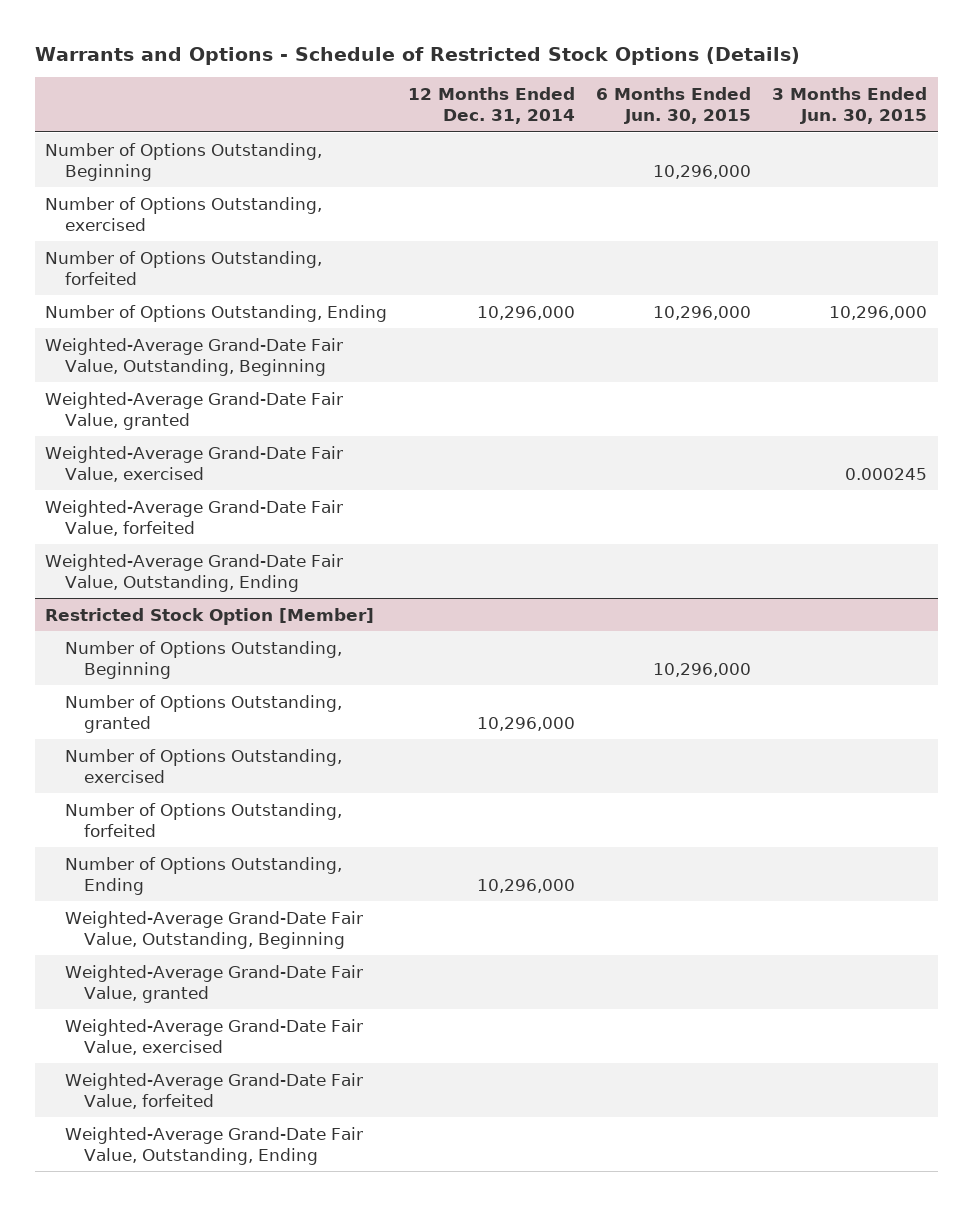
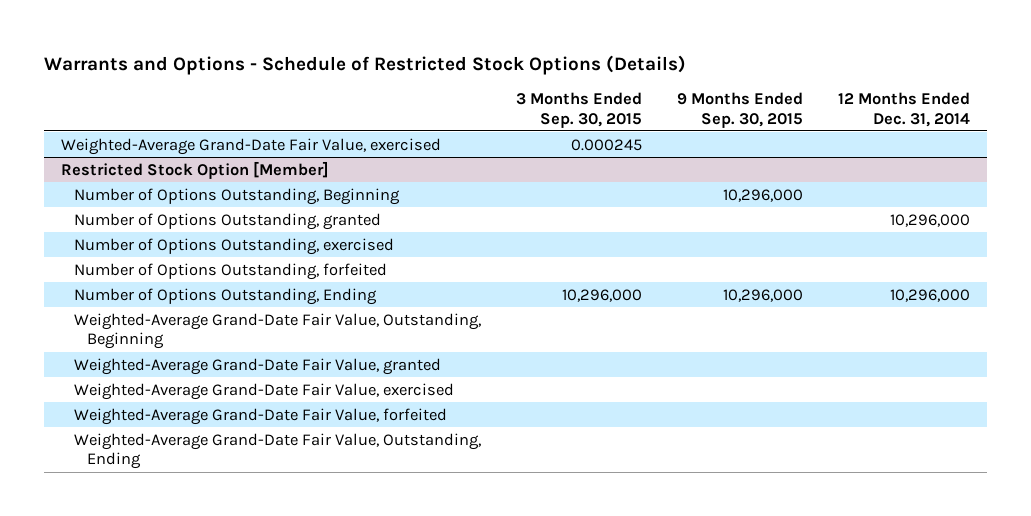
[596,87,752,125] 6 Months Ended Jun. 30, 2015 -> none
[772,87,928,125] 3 Months Ended Jun. 30, 2015 -> none
none -> [515,91,642,128] 3 Months Ended Sep. 30, 2015
none -> [676,91,803,128] 9 Months Ended Sep. 30, 2015
[45,142,323,181] Number of Options Outstanding, Beginning -> none
[45,196,323,231] Number of Options Outstanding, exercised -> none
[45,250,323,285] Number of Options Outstanding, forfeited -> none
[45,304,388,322] Number of Options Outstanding, Ending -> none
[45,337,344,376] Weighted-Average Grand-Date Fair Value, Outstanding, Beginning -> none
[45,391,344,430] Weighted-Average Grand-Date Fair Value, granted -> none
[45,499,344,536] Weighted-Average Grand-Date Fair Value, forfeited -> none
[45,553,344,592] Weighted-Average Grand-Date Fair Value, Outstanding, Ending -> none

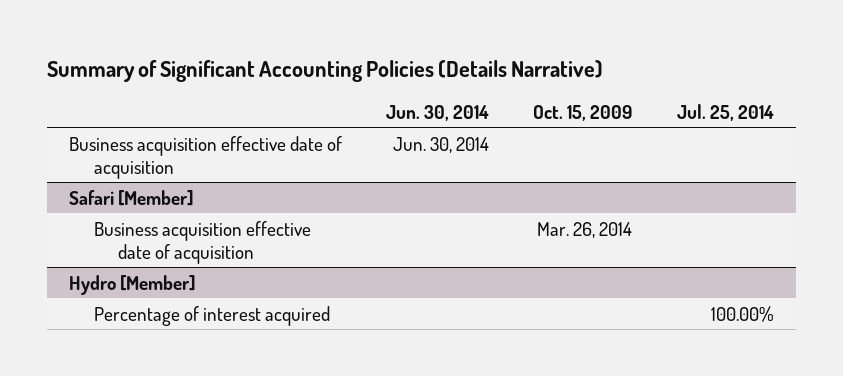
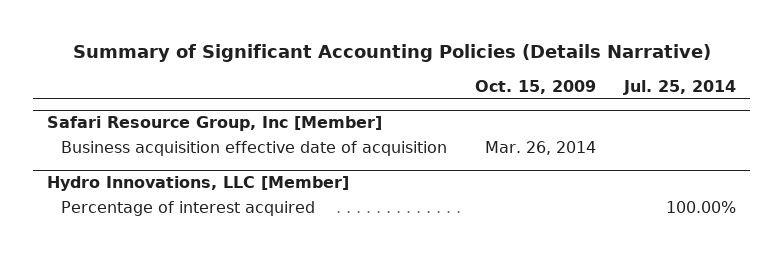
[386,104,490,121] Jun. 30, 2014 -> none
[69,135,343,179] Business acquisition effective date of acquisition -> none
[69,189,195,206] Safari [Member] -> [47,116,383,132] Safari Resource Group, Inc [Member]
[69,274,197,295] Hydro [Member] -> [47,176,350,192] Hydro Innovations, LLC [Member]

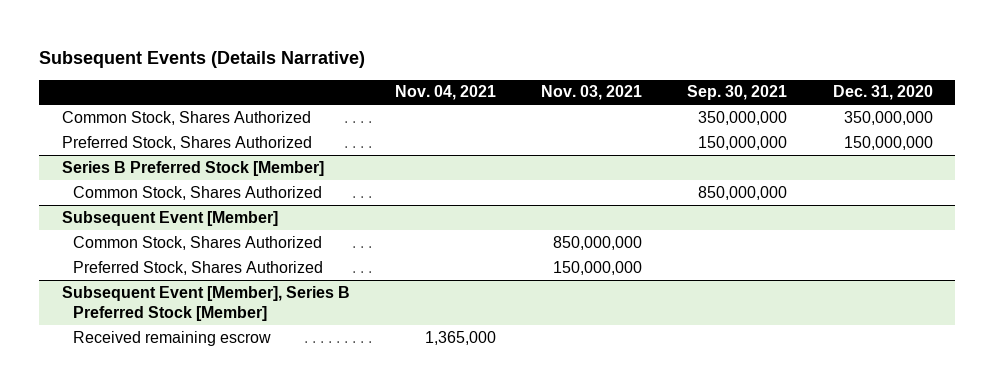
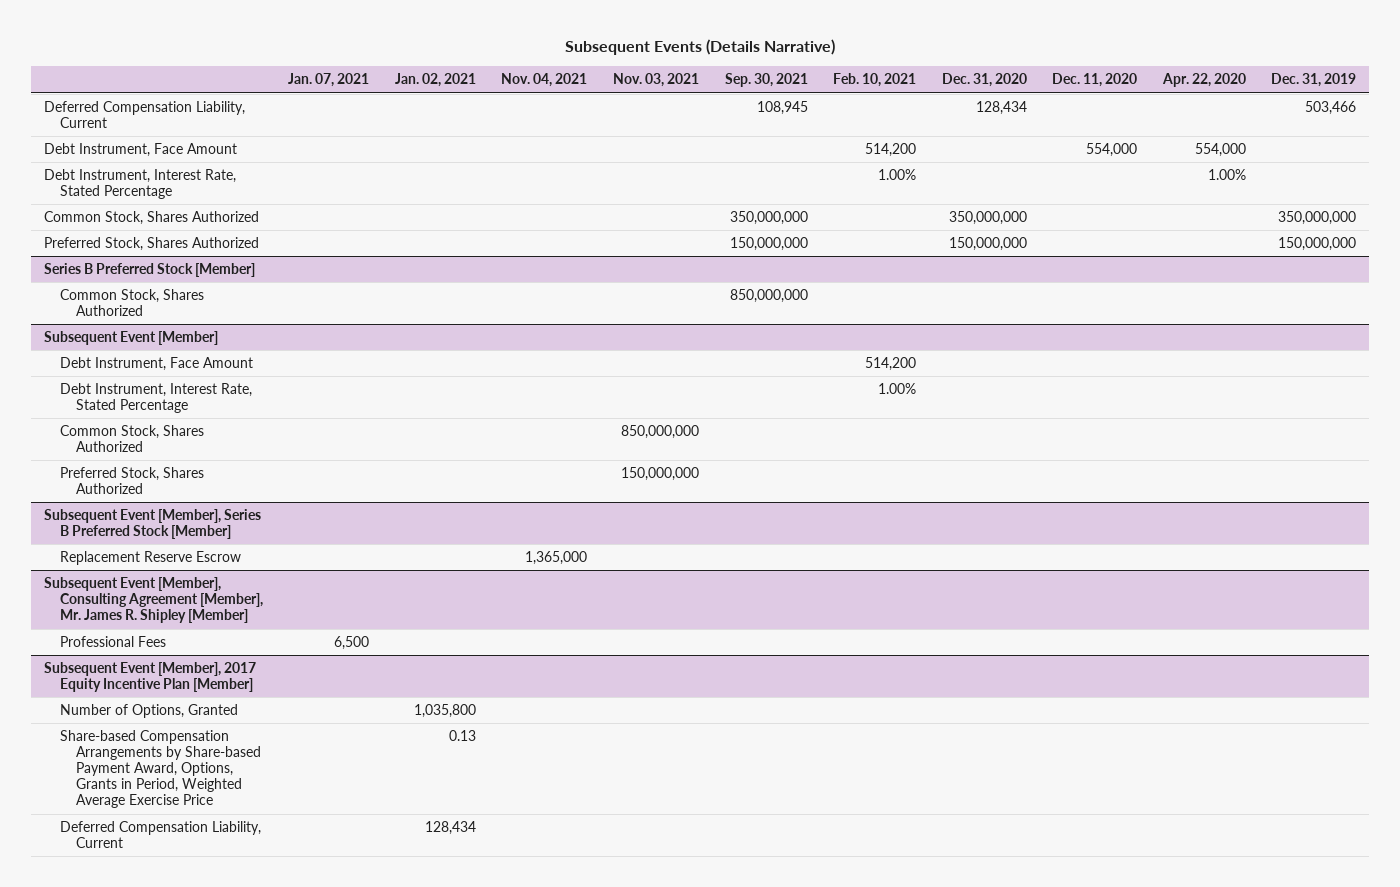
none -> [288,73,370,88] Jan. 07, 2021
none -> [394,73,476,88] Jan. 02, 2021
none -> [833,73,917,88] Feb. 10, 2021
none -> [1052,73,1138,88] Dec. 11, 2020
none -> [1161,73,1246,88] Apr. 22, 2020
none -> [1271,73,1357,88] Dec. 31, 2019
none -> [43,101,245,129] Deferred Compensation Liability, Current
none -> [43,143,237,158] Debt Instrument, Face Amount
none -> [43,169,236,200] Debt Instrument, Interest Rate, Stated Percentage
none -> [59,357,253,372] Debt Instrument, Face Amount
none -> [59,383,252,414] Debt Instrument, Interest Rate, Stated Percentage
[73,330,272,346] Received remaining escrow -> [59,551,241,566] Replacement Reserve Escrow
none -> [43,577,263,624] Subsequent Event [Member], Consulting Agreement [Member], Mr. James R. Shipley [Member]
none -> [59,636,166,648] Professional Fees
none -> [43,662,256,693] Subsequent Event [Member], 2017 Equity Incentive Plan [Member]
none -> [59,704,238,719] Number of Options, Granted
none -> [59,730,261,809] Share-based Compensation Arrangements by Share-based Payment Award, Options, Grants in Period, Weighted Average Exercise Price
none -> [59,821,261,849] Deferred Compensation Liability, Current

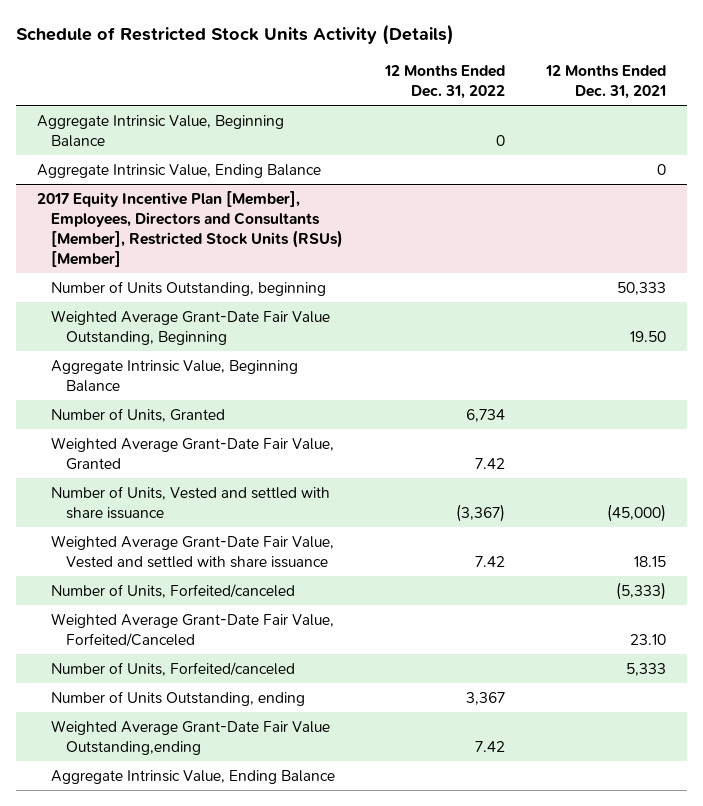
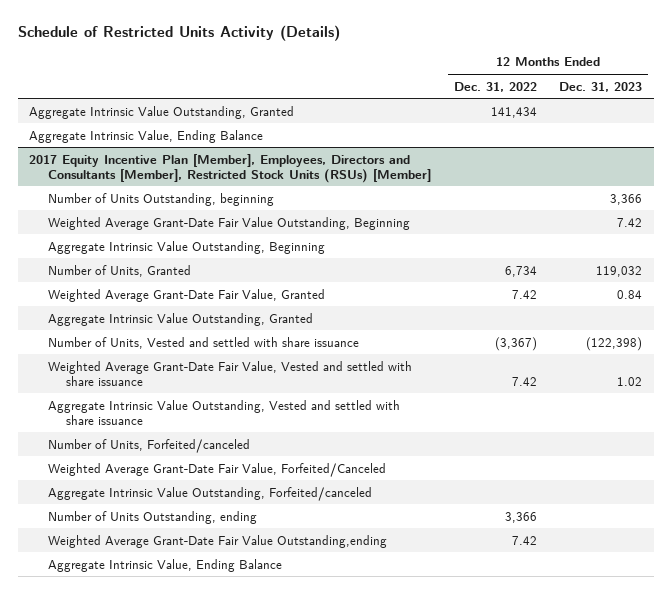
[15,24,454,46] Schedule of Restricted Stock Units Activity (Details) -> [17,25,340,42] Schedule of Restricted Units Activity (Details)
[545,64,667,99] 12 Months Ended Dec. 31, 2021 -> none
none -> [559,81,643,92] Dec. 31, 2023
[36,114,284,147] Aggregate Intrinsic Value, Beginning Balance -> none
none -> [29,105,295,119] Aggregate Intrinsic Value Outstanding, Granted
[51,359,299,392] Aggregate Intrinsic Value, Beginning Balance -> [47,240,325,254] Aggregate Intrinsic Value Outstanding, Beginning
none -> [47,312,313,326] Aggregate Intrinsic Value Outstanding, Granted
none -> [47,399,400,425] Aggregate Intrinsic Value Outstanding, Vested and settled with share issuance
[51,661,296,676] Number of Units, Forfeited/canceled -> none
none -> [47,486,372,501] Aggregate Intrinsic Value Outstanding, Forfeited/canceled
[465,691,505,705] 3,367 -> [504,511,537,523] 3,366

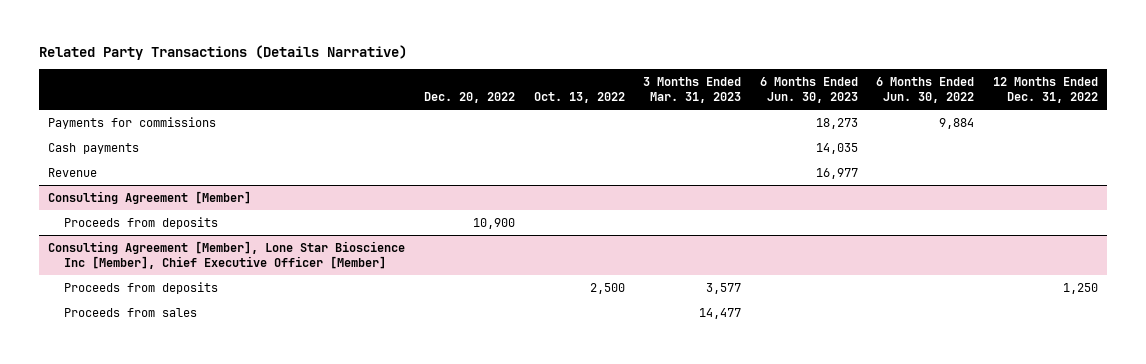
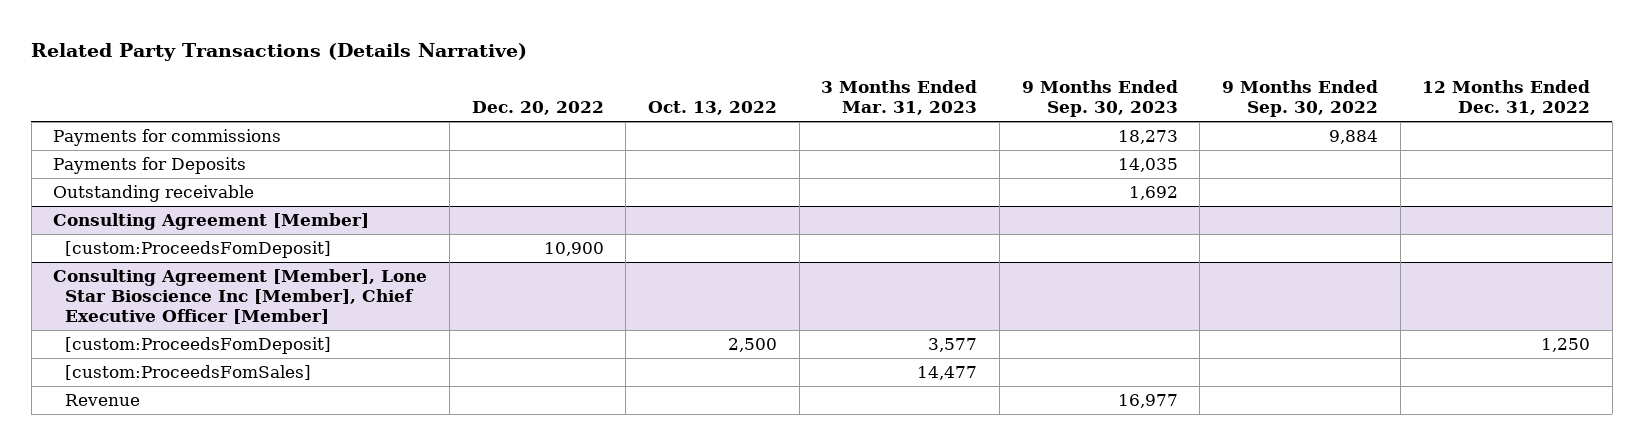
[759,76,858,104] 6 Months Ended Jun. 30, 2023 -> none
[876,76,975,104] 6 Months Ended Jun. 30, 2022 -> none
none -> [1021,80,1178,117] 9 Months Ended Sep. 30, 2023
none -> [1221,80,1378,117] 9 Months Ended Sep. 30, 2022
[48,167,98,177] Revenue -> none
[48,142,140,154] Cash payments -> [53,157,247,175] Payments for Deposits
none -> [53,185,255,203] Outstanding receivable
[63,216,218,229] Proceeds from deposits -> [64,241,331,259] [custom:ProceedsFomDeposit]
[63,281,218,294] Proceeds from deposits -> [64,337,331,355] [custom:ProceedsFomDeposit]
[63,307,197,317] Proceeds from sales -> [64,365,311,381] [custom:ProceedsFomSales]
none -> [64,394,140,407] Revenue

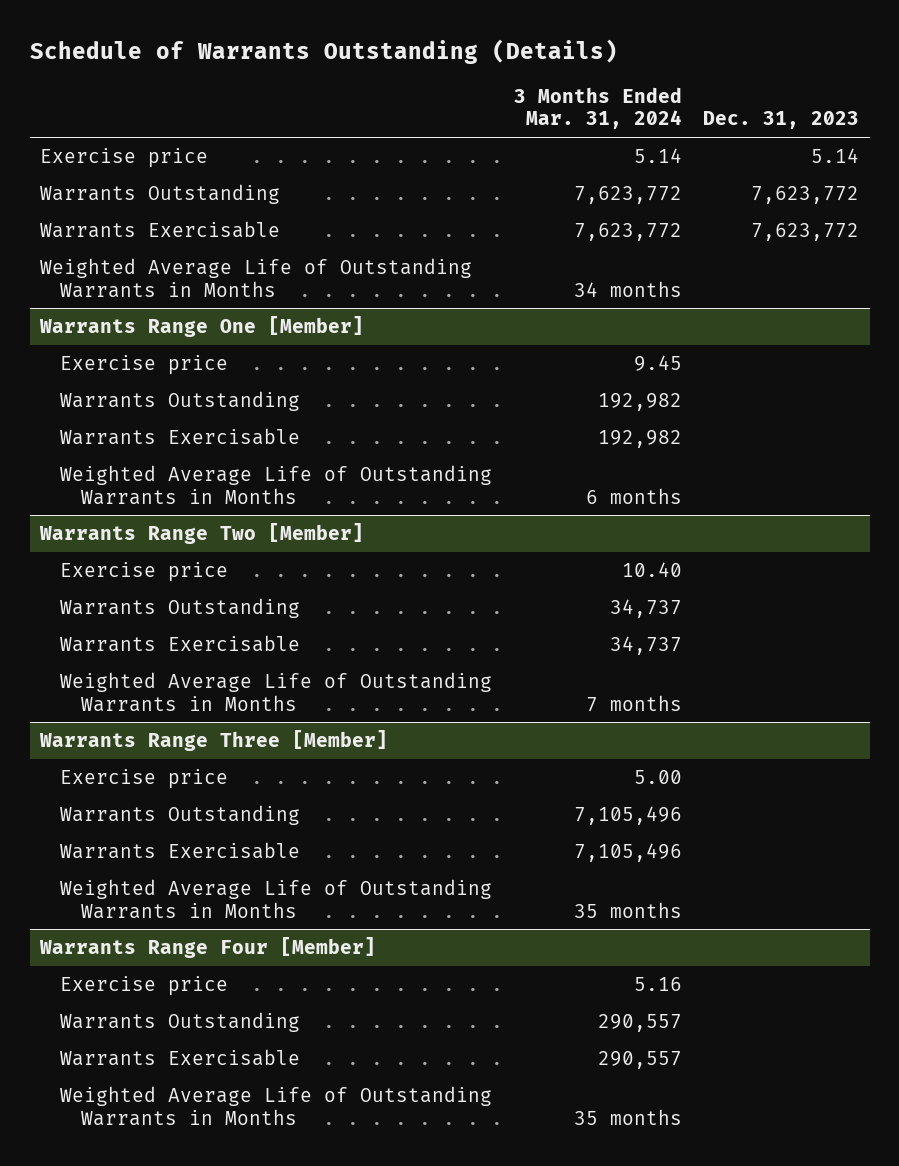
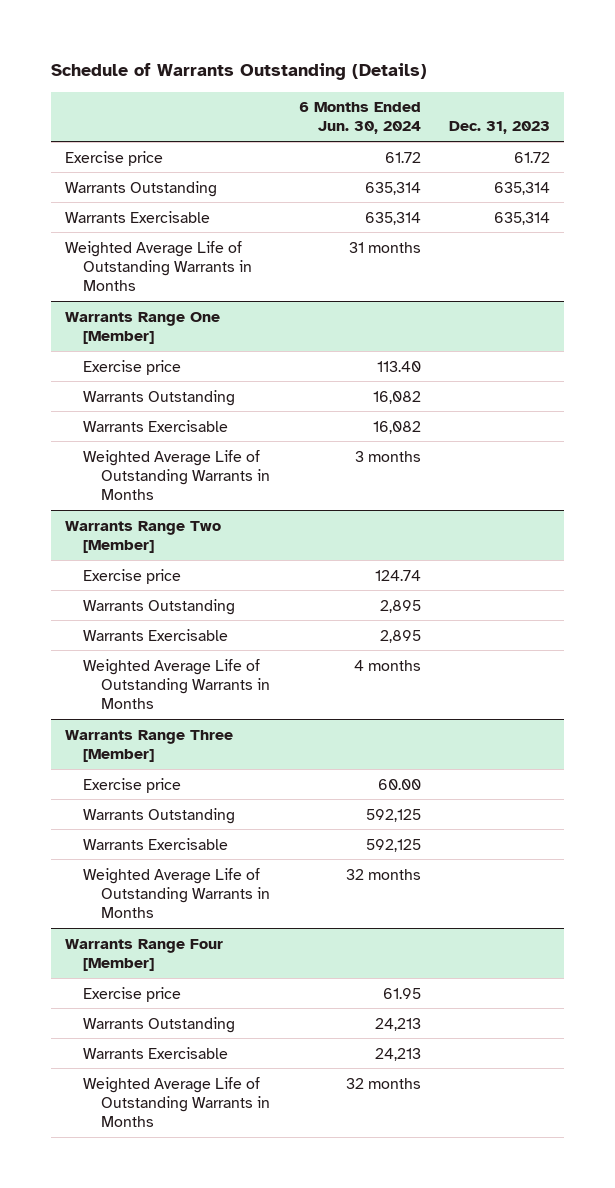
[513,86,682,130] 3 Months Ended Mar. 31, 2024 -> none
none -> [298,102,421,135] 6 Months Ended Jun. 30, 2024
[810,148,859,164] 5.14 -> [513,151,550,163] 61.72
[750,186,859,205] 7,623,772 -> [493,181,550,195] 635,314
[750,223,859,242] 7,623,772 -> [493,211,550,225] 635,314

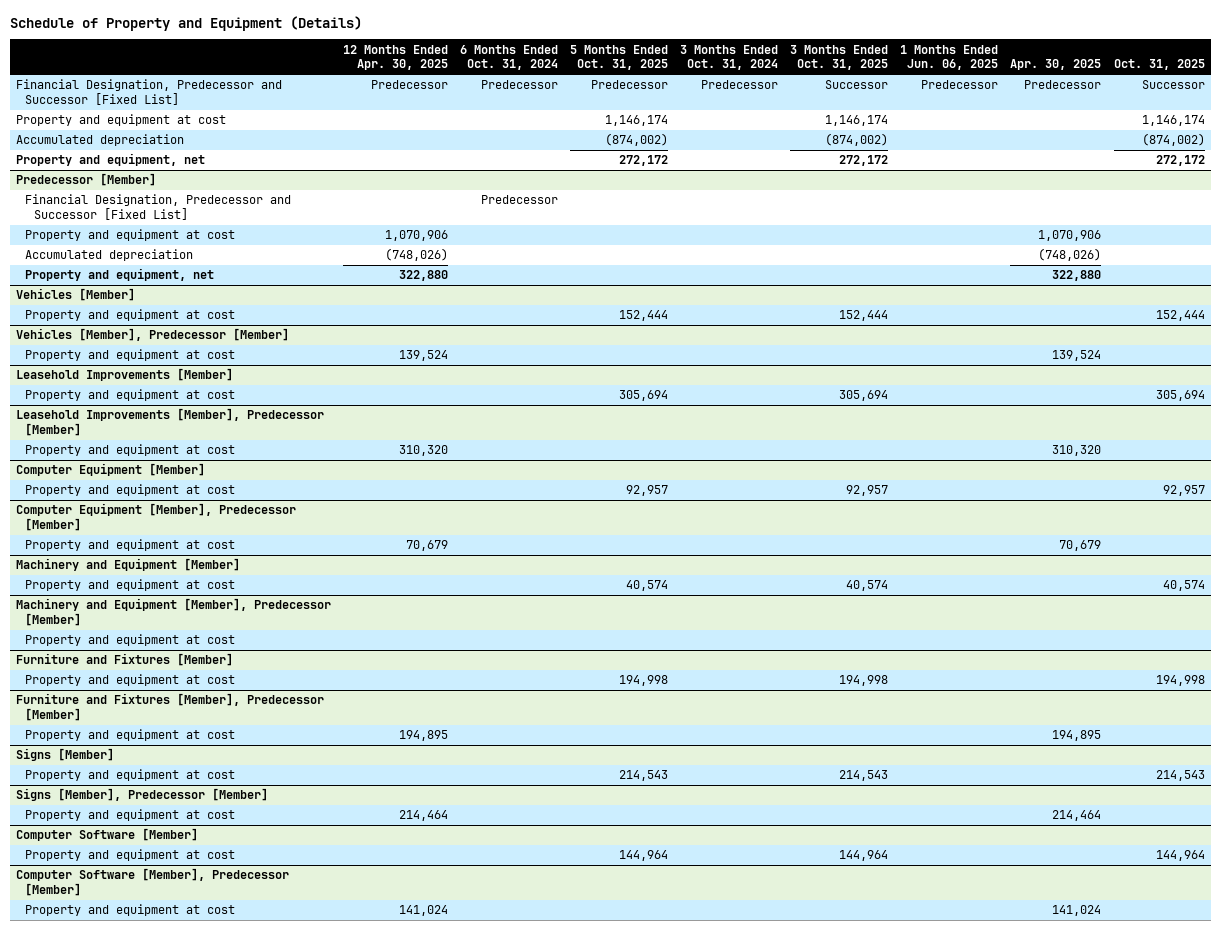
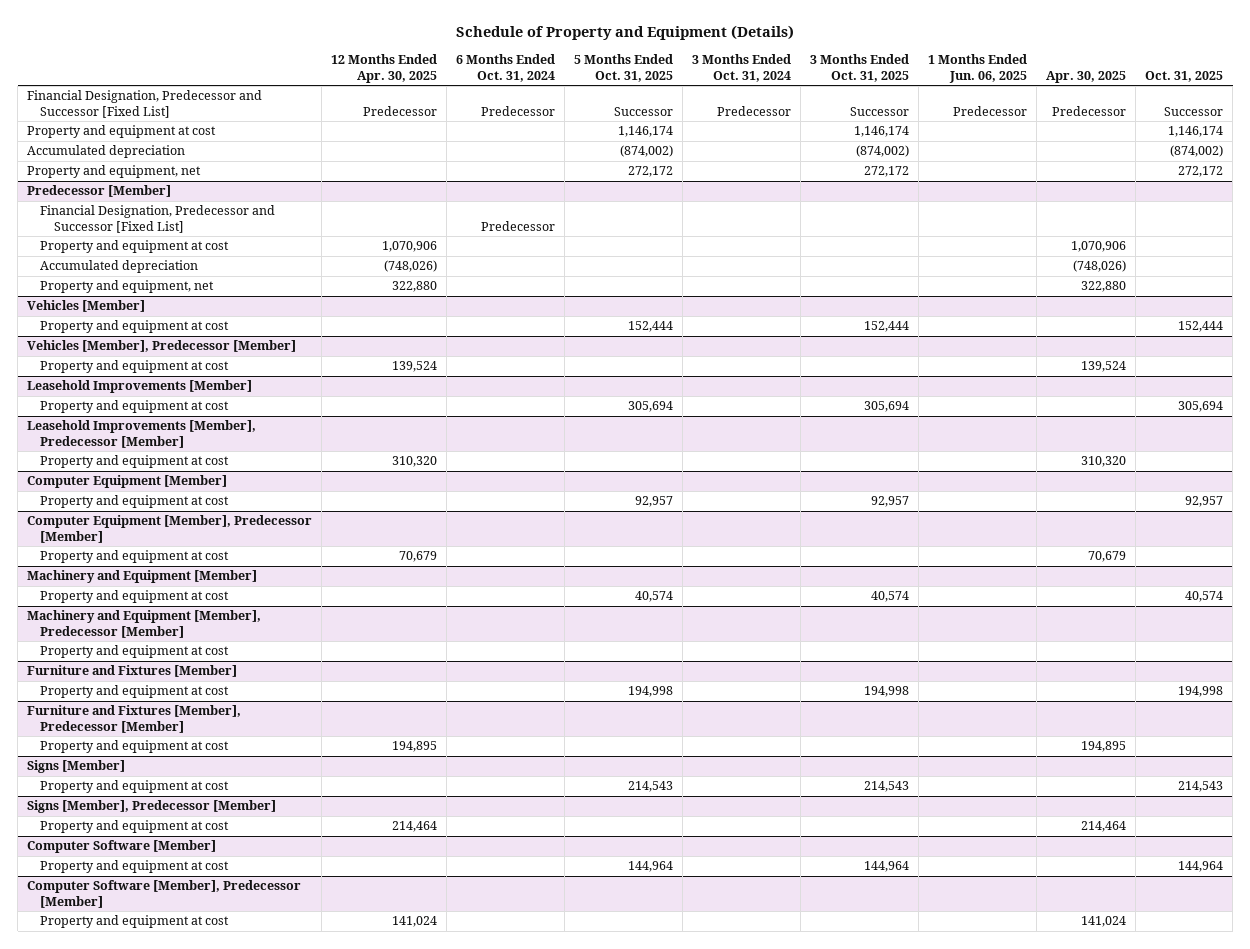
[591,80,669,90] Predecessor -> [614,106,674,116] Successor

